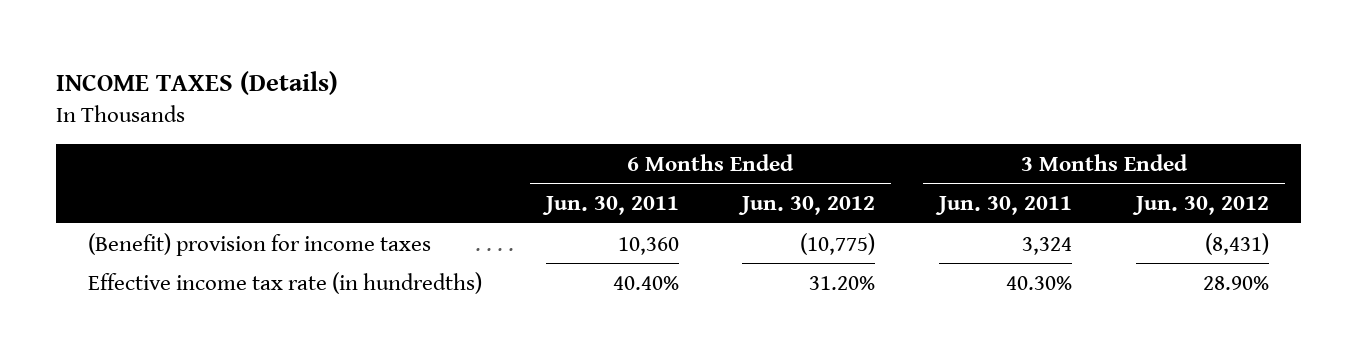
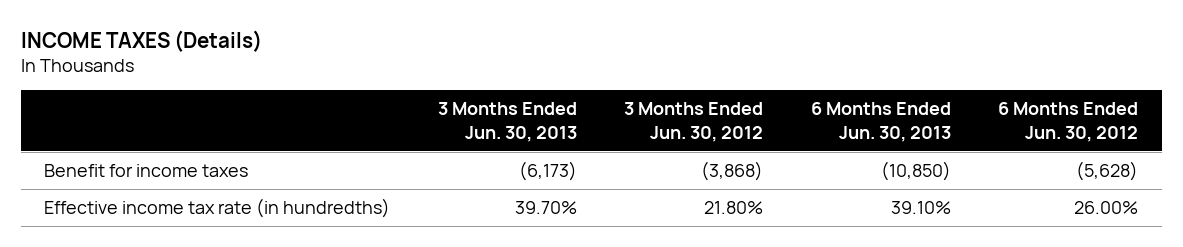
[541,196,679,216] Jun. 30, 2011 -> none
[934,196,1072,216] Jun. 30, 2011 -> none
none -> [437,102,577,142] 3 Months Ended Jun. 30, 2013
none -> [810,102,951,142] 6 Months Ended Jun. 30, 2013
[87,232,431,256] (Benefit) provision for income taxes -> [44,164,249,178] Benefit for income taxes
[800,232,876,255] (10,775) -> [1076,161,1139,182] (5,628)
[1204,232,1269,255] (8,431) -> [701,161,764,182] (3,868)
[809,275,876,290] 31.20% -> [1074,201,1139,215] 26.00%
[1202,275,1269,290] 28.90% -> [704,201,764,215] 21.80%

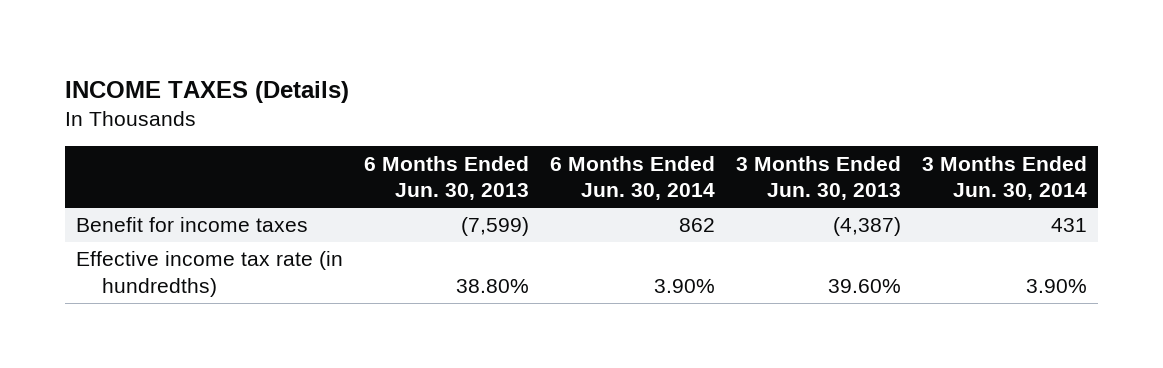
[624,102,764,142] 3 Months Ended Jun. 30, 2012 -> none
[998,102,1139,142] 6 Months Ended Jun. 30, 2012 -> none
none -> [549,155,715,201] 6 Months Ended Jun. 30, 2014
none -> [922,155,1088,201] 3 Months Ended Jun. 30, 2014
[518,161,577,182] (6,173) -> [832,217,901,237] (4,387)
[880,161,951,182] (10,850) -> [460,217,529,237] (7,599)
[514,201,577,215] 39.70% -> [827,278,901,293] 39.60%
[890,201,951,215] 39.10% -> [455,278,529,293] 38.80%

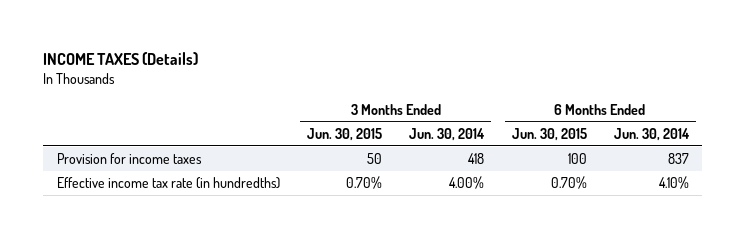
[363,155,529,201] 6 Months Ended Jun. 30, 2013 -> none
[735,155,901,201] 3 Months Ended Jun. 30, 2013 -> none
none -> [307,127,383,141] Jun. 30, 2015
none -> [511,127,587,141] Jun. 30, 2015
[75,217,308,233] Benefit for income taxes -> [57,153,203,165] Provision for income taxes
[678,218,715,233] 862 -> [667,153,689,165] 837
[1051,218,1088,233] 431 -> [468,153,485,165] 418
[653,278,715,293] 3.90% -> [658,176,689,190] 4.10%
[1026,278,1088,293] 3.90% -> [449,176,485,190] 4.00%

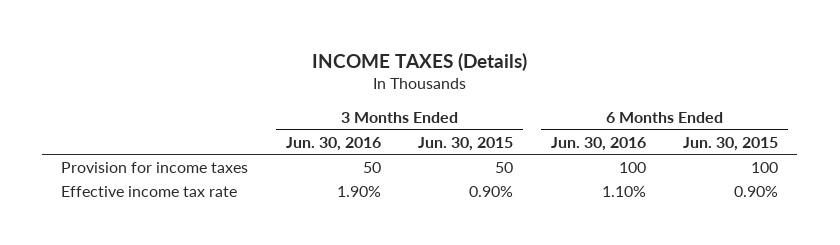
[409,127,486,141] Jun. 30, 2014 -> none
[613,127,690,141] Jun. 30, 2014 -> none
none -> [285,136,381,151] Jun. 30, 2016
none -> [550,136,646,151] Jun. 30, 2016
[57,177,281,190] Effective income tax rate (in hundredths) -> [61,186,238,198] Effective income tax rate
[346,176,383,190] 0.70% -> [469,186,514,198] 0.90%
[550,176,587,190] 0.70% -> [734,186,779,198] 0.90%

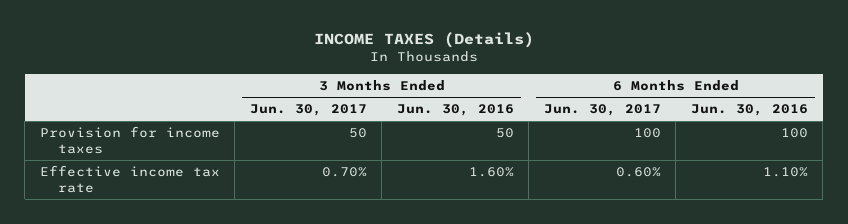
[418,136,514,151] Jun. 30, 2015 -> none
[683,136,779,151] Jun. 30, 2015 -> none
none -> [249,104,367,117] Jun. 30, 2017
none -> [543,104,661,117] Jun. 30, 2017
[336,186,381,198] 1.90% -> [468,167,514,178] 1.60%

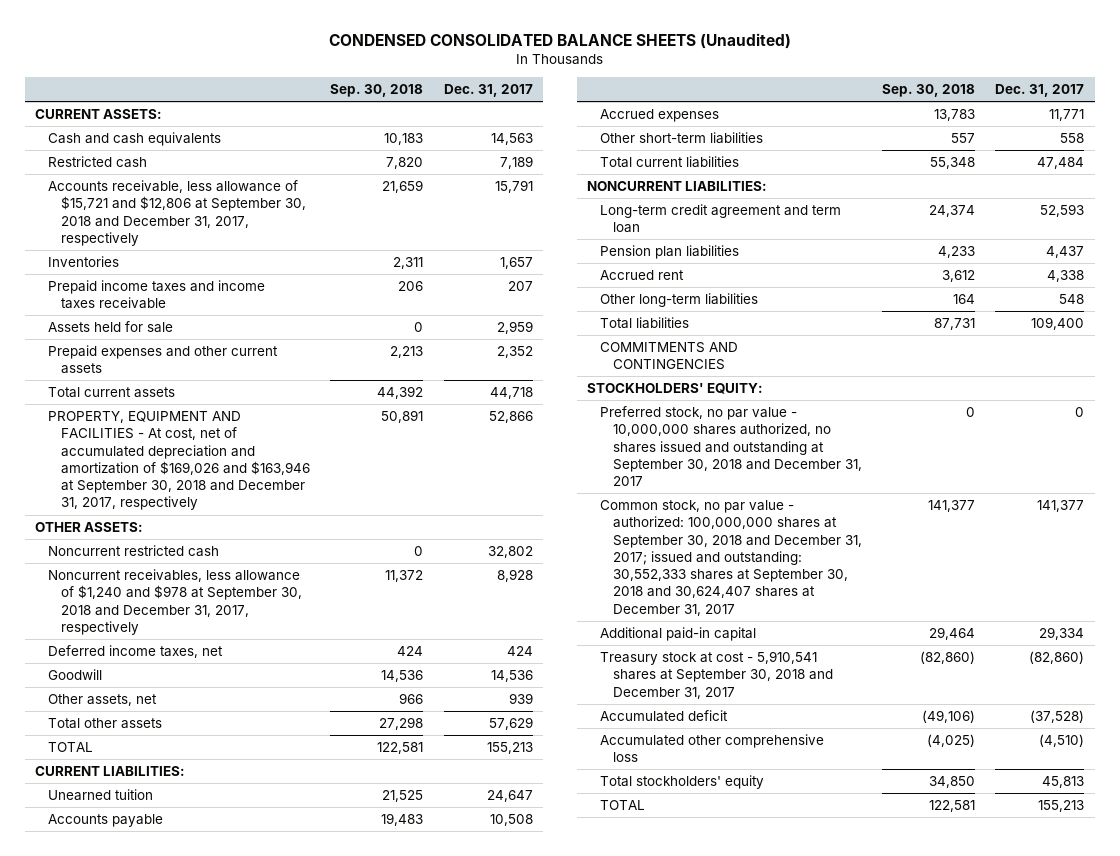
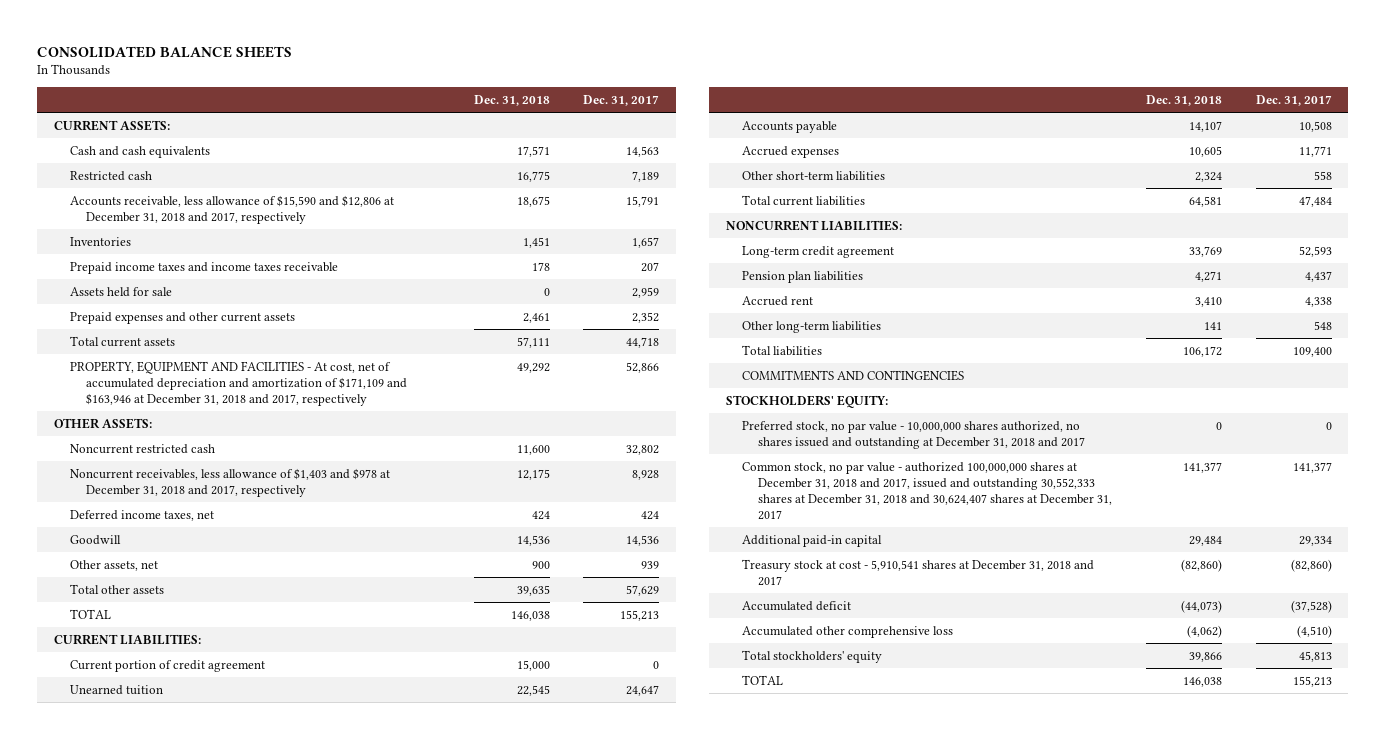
[328,32,791,49] CONDENSED CONSOLIDATED BALANCE SHEETS (Unaudited) -> [36,45,292,58] CONSOLIDATED BALANCE SHEETS
[330,84,424,98] Sep. 30, 2018 -> none
none -> [473,95,550,107] Dec. 31, 2018
[48,179,307,246] Accounts receivable, less allowance of $15,721 and $12,806 at September 30, 2018 and December 31, 2017, respectively -> [69,194,394,224] Accounts receivable, less allowance of $15,590 and $12,806 at December 31, 2018 and 2017, respectively
[48,410,311,511] PROPERTY, EQUIPMENT AND FACILITIES - At cost, net of accumulated depreciation and amortization of $169,026 and $163,946 at September 30, 2018 and December 31, 2017, respectively -> [69,360,407,406] PROPERTY, EQUIPMENT AND FACILITIES - At cost, net of accumulated depreciation and amortization of $171,109 and $163,946 at December 31, 2018 and 2017, respectively
[48,568,303,635] Noncurrent receivables, less allowance of $1,240 and $978 at September 30, 2018 and December 31, 2017, respectively -> [69,467,390,497] Noncurrent receivables, less allowance of $1,403 and $978 at December 31, 2018 and 2017, respectively
none -> [69,659,265,672] Current portion of credit agreement
[599,203,841,234] Long-term credit agreement and term loan -> [741,245,894,258] Long-term credit agreement
[599,405,862,487] Preferred stock, no par value - 10,000,000 shares authorized, no shares issued and outstanding at September 30, 2018 and December 31, 2017 -> [741,420,1086,449] Preferred stock, no par value - 10,000,000 shares authorized, no shares issued and outstanding at December 31, 2018 and 2017
[599,499,862,616] Common stock, no par value - authorized: 100,000,000 shares at September 30, 2018 and December 31, 2017; issued and outstanding: 30,552,333 shares at September 30, 2018 and 30,624,407 shares at December 31, 2017 -> [741,461,1113,520] Common stock, no par value - authorized 100,000,000 shares at December 31, 2018 and 2017, issued and outstanding 30,552,333 shares at December 31, 2018 and 30,624,407 shares at December 31, 2017
[599,650,833,699] Treasury stock at cost - 5,910,541 shares at September 30, 2018 and December 31, 2017 -> [741,558,1094,586] Treasury stock at cost - 5,910,541 shares at December 31, 2018 and 2017

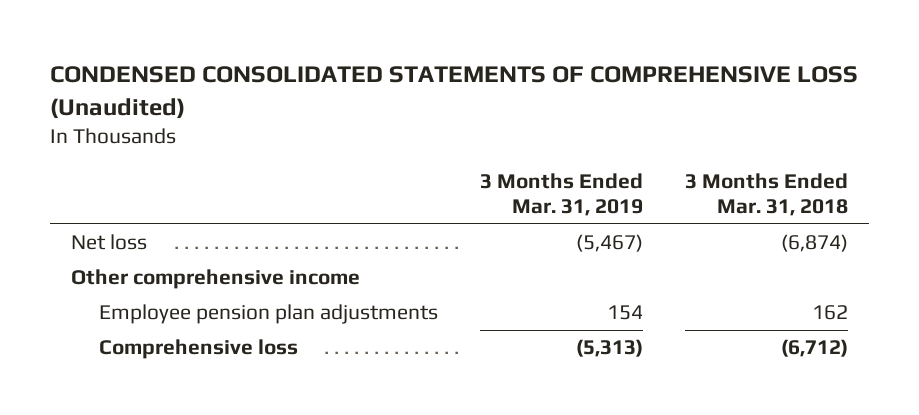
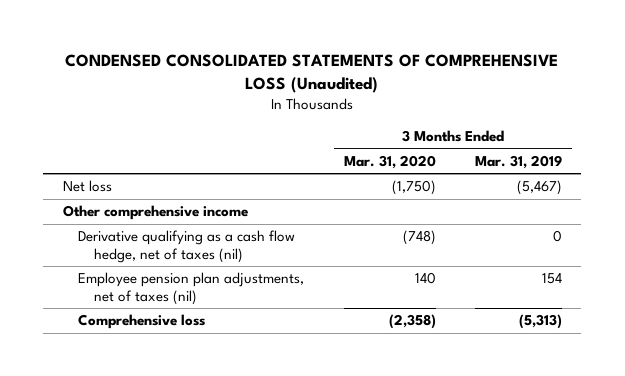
[685,173,849,216] 3 Months Ended Mar. 31, 2018 -> none
none -> [343,154,436,169] Mar. 31, 2020
none -> [78,230,296,263] Derivative qualifying as a cash flow hedge, net of taxes (nil)
[99,304,439,325] Employee pension plan adjustments -> [78,272,305,305] Employee pension plan adjustments, net of taxes (nil)

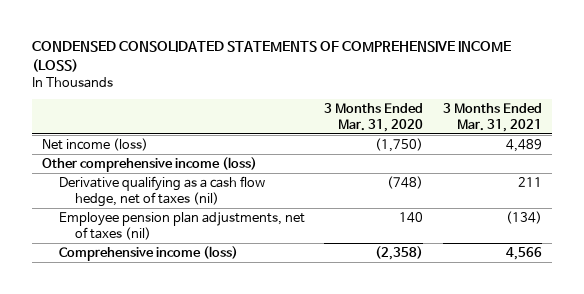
[65,54,559,94] CONDENSED CONSOLIDATED STATEMENTS OF COMPREHENSIVE LOSS (Unaudited) -> [32,41,512,73] CONDENSED CONSOLIDATED STATEMENTS OF COMPREHENSIVE INCOME (LOSS)
[474,154,562,169] Mar. 31, 2019 -> none
none -> [443,103,543,132] 3 Months Ended Mar. 31, 2021
[62,180,112,193] Net loss -> [42,138,149,152] Net income (loss)
[62,205,248,221] Other comprehensive income -> [42,157,258,173] Other comprehensive income (loss)
[78,314,206,330] Comprehensive loss -> [58,246,238,262] Comprehensive income (loss)

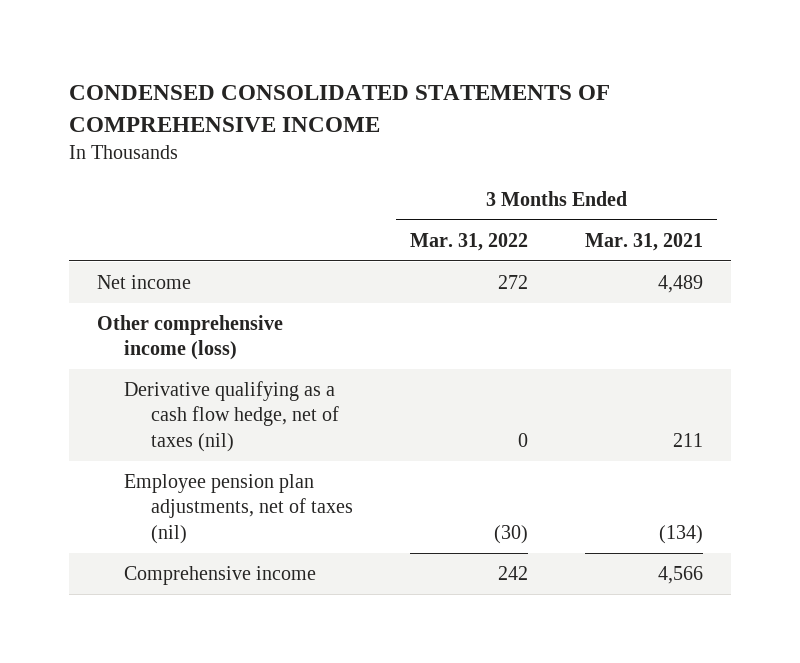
[32,41,512,73] CONDENSED CONSOLIDATED STATEMENTS OF COMPREHENSIVE INCOME (LOSS) -> [68,85,610,132] CONDENSED CONSOLIDATED STATEMENTS OF COMPREHENSIVE INCOME
[324,103,424,132] 3 Months Ended Mar. 31, 2020 -> none
none -> [410,232,529,251] Mar. 31, 2022
[42,138,149,152] Net income (loss) -> [97,275,192,290] Net income
[58,246,238,262] Comprehensive income (loss) -> [124,566,317,586] Comprehensive income

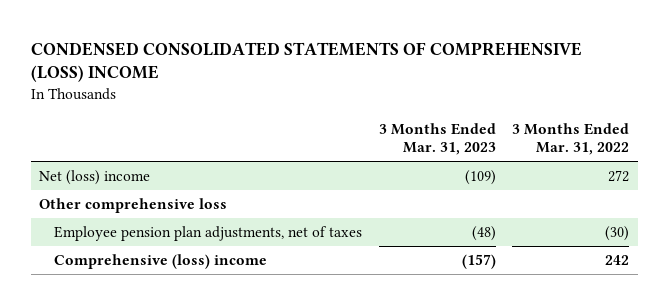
[68,85,610,132] CONDENSED CONSOLIDATED STATEMENTS OF COMPREHENSIVE INCOME -> [30,41,582,83] CONDENSED CONSOLIDATED STATEMENTS OF COMPREHENSIVE (LOSS) INCOME
[584,232,703,251] Mar. 31, 2021 -> none
none -> [378,122,496,156] 3 Months Ended Mar. 31, 2023
[124,381,340,452] Derivative qualifying as a cash flow hedge, net of taxes (nil) -> none
[97,275,192,290] Net income -> [38,170,150,186] Net (loss) income
[97,315,284,361] Other comprehensive income (loss) -> [38,198,227,214] Other comprehensive loss
[124,474,354,544] Employee pension plan adjustments, net of taxes (nil) -> [54,226,363,242] Employee pension plan adjustments, net of taxes
[124,566,317,586] Comprehensive income -> [54,254,268,270] Comprehensive (loss) income

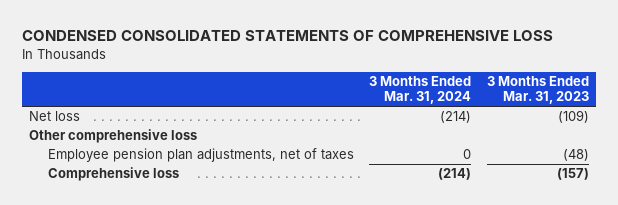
[30,41,582,83] CONDENSED CONSOLIDATED STATEMENTS OF COMPREHENSIVE (LOSS) INCOME -> [21,30,553,42] CONDENSED CONSOLIDATED STATEMENTS OF COMPREHENSIVE LOSS
[512,122,630,156] 3 Months Ended Mar. 31, 2022 -> none
none -> [369,75,472,105] 3 Months Ended Mar. 31, 2024
[38,170,150,186] Net (loss) income -> [29,111,81,122] Net loss
[54,254,268,270] Comprehensive (loss) income -> [47,167,179,182] Comprehensive loss

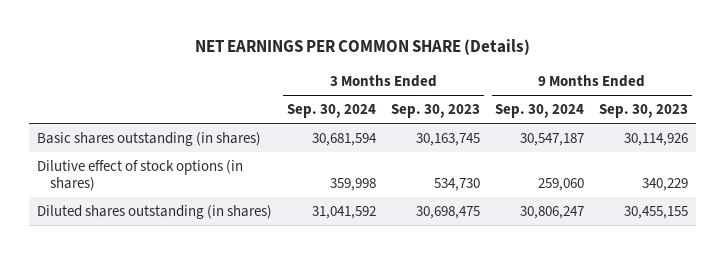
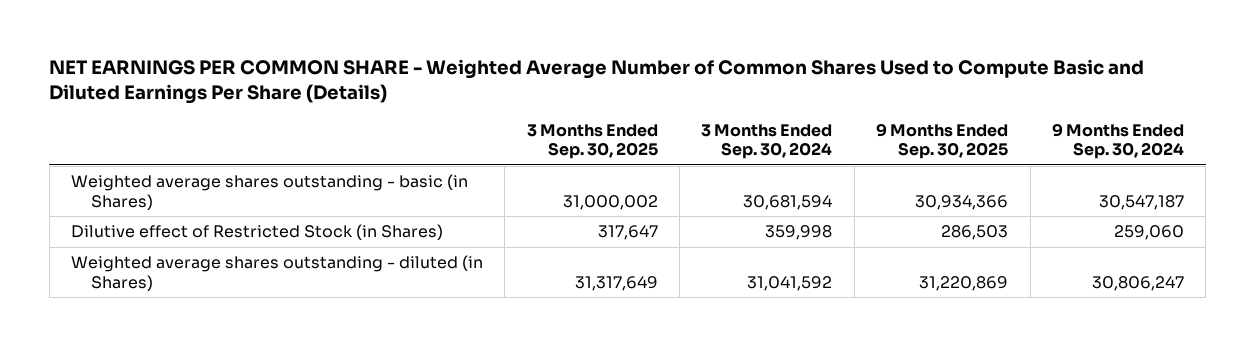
[194,39,530,56] NET EARNINGS PER COMMON SHARE (Details) -> [49,58,1145,104] NET EARNINGS PER COMMON SHARE - Weighted Average Number of Common Shares Used to Compute Basic and Diluted Earnings Per Share (Details)
[391,104,481,119] Sep. 30, 2023 -> none
[599,104,689,119] Sep. 30, 2023 -> none
none -> [526,123,658,160] 3 Months Ended Sep. 30, 2025
none -> [876,122,1009,160] 9 Months Ended Sep. 30, 2025
[36,131,261,146] Basic shares outstanding (in shares) -> [70,174,468,210] Weighted average shares outstanding - basic (in Shares)
[36,159,243,192] Dilutive effect of stock options (in shares) -> [70,224,443,241] Dilutive effect of Restricted Stock (in Shares)
[36,204,272,219] Diluted shares outstanding (in shares) -> [70,255,483,291] Weighted average shares outstanding - diluted (in Shares)

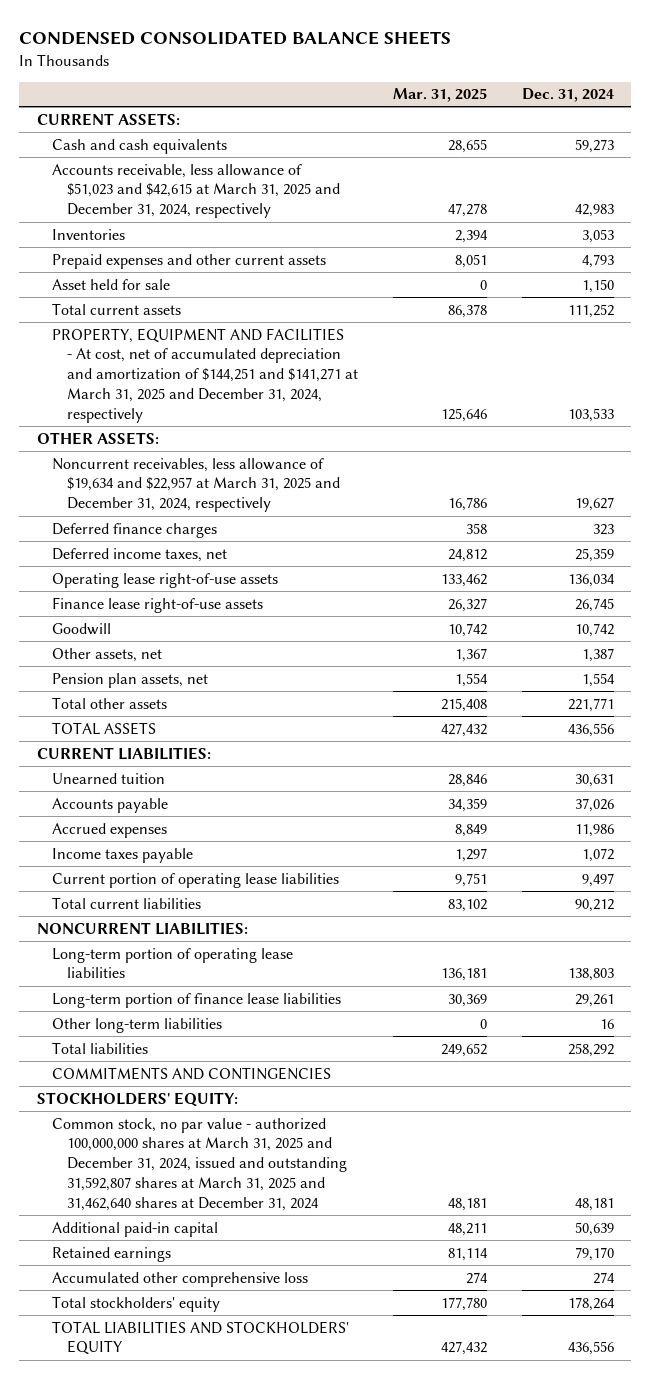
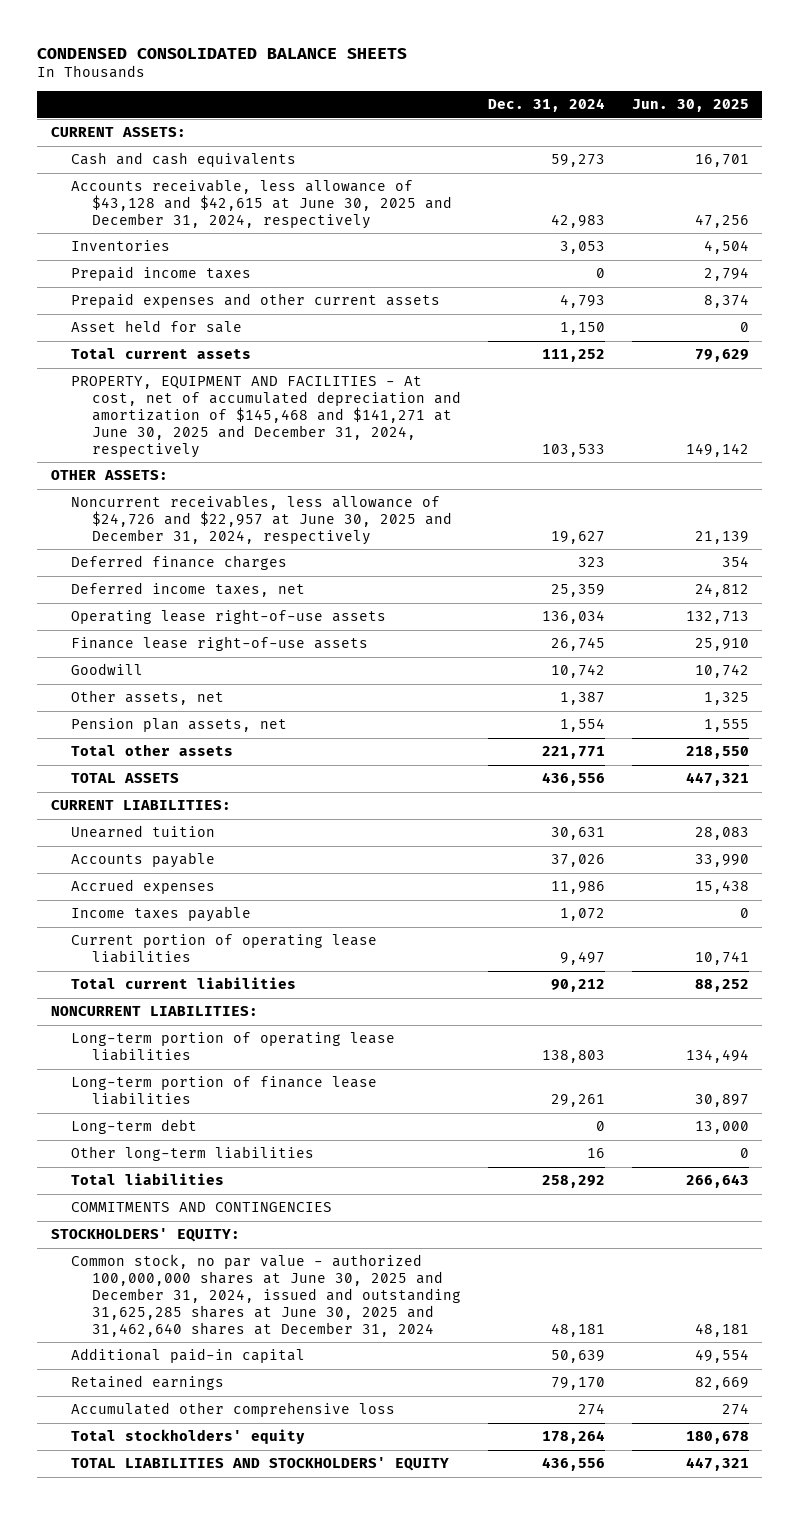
[393,88,488,103] Mar. 31, 2025 -> none
none -> [631,99,749,113] Jun. 30, 2025
[52,163,341,219] Accounts receivable, less allowance of $51,023 and $42,615 at March 31, 2025 and December 31, 2024, respectively -> [71,179,453,230] Accounts receivable, less allowance of $43,128 and $42,615 at June 30, 2025 and December 31, 2024, respectively
none -> [71,266,252,282] Prepaid income taxes
[52,327,359,424] PROPERTY, EQUIPMENT AND FACILITIES - At cost, net of accumulated depreciation and amortization of $144,251 and $141,271 at March 31, 2025 and December 31, 2024, respectively -> [71,376,462,458] PROPERTY, EQUIPMENT AND FACILITIES - At cost, net of accumulated depreciation and amortization of $145,468 and $141,271 at June 30, 2025 and December 31, 2024, respectively
[52,457,341,513] Noncurrent receivables, less allowance of $19,634 and $22,957 at March 31, 2025 and December 31, 2024, respectively -> [71,495,453,546] Noncurrent receivables, less allowance of $24,726 and $22,957 at June 30, 2025 and December 31, 2024, respectively
none -> [71,1119,198,1135] Long-term debt
[52,1117,348,1212] Common stock, no par value - authorized 100,000,000 shares at March 31, 2025 and December 31, 2024, issued and outstanding 31,592,807 shares at March 31, 2025 and 31,462,640 shares at December 31, 2024 -> [71,1254,462,1337] Common stock, no par value - authorized 100,000,000 shares at June 30, 2025 and December 31, 2024, issued and outstanding 31,625,285 shares at June 30, 2025 and 31,462,640 shares at December 31, 2024

